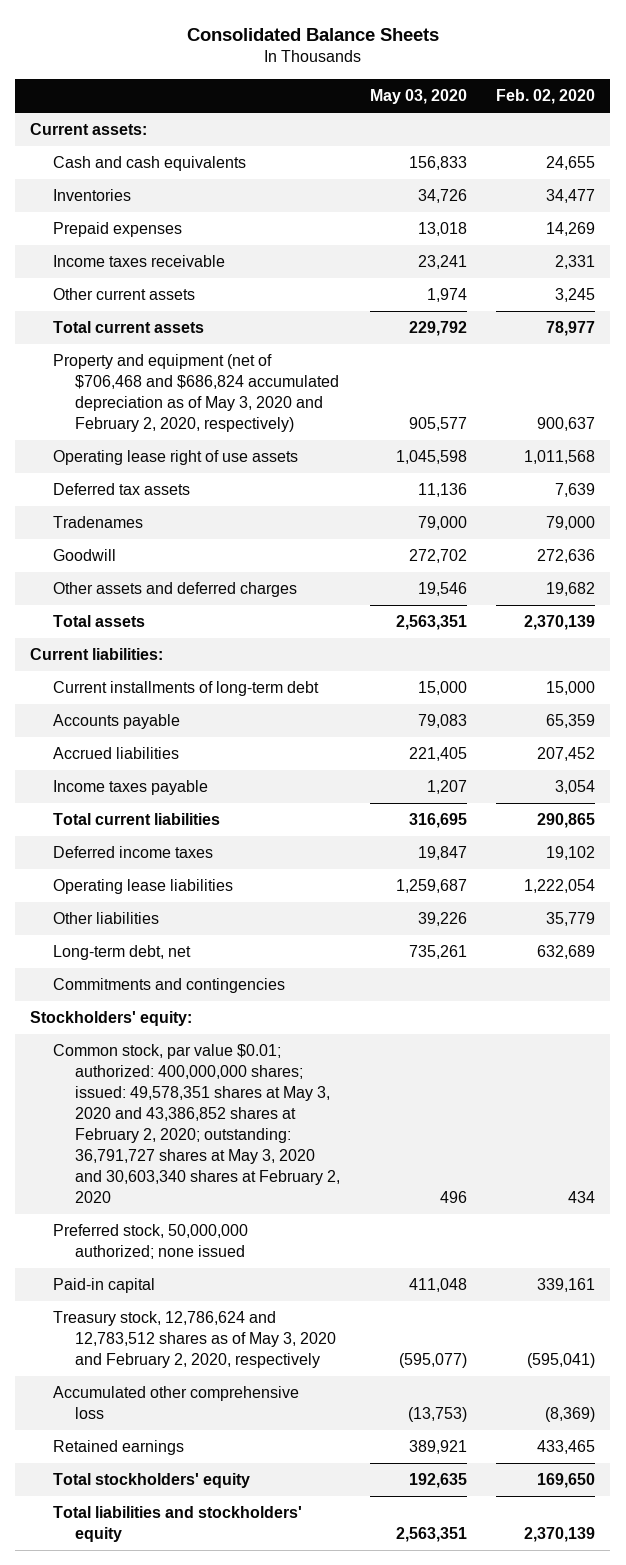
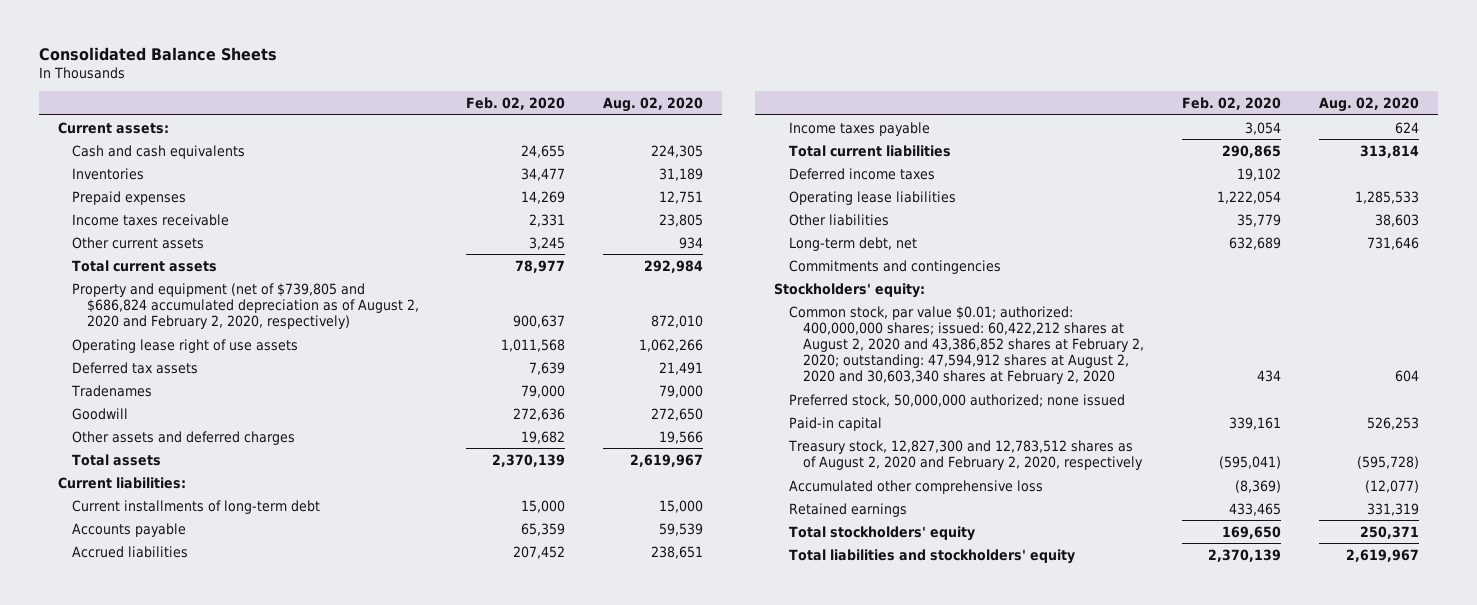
[369,88,467,104] May 03, 2020 -> none
none -> [602,96,703,112] Aug. 02, 2020
[52,354,339,433] Property and equipment (net of $706,468 and $686,824 accumulated depreciation as of May 3, 2020 and February 2, 2020, respectively) -> [72,282,420,330] Property and equipment (net of $739,805 and $686,824 accumulated depreciation as of August 2, 2020 and February 2, 2020, respectively)
[52,1044,340,1204] Common stock, par value $0.01; authorized: 400,000,000 shares; issued: 49,578,351 shares at May 3, 2020 and 43,386,852 shares at February 2, 2020; outstanding: 36,791,727 shares at May 3, 2020 and 30,603,340 shares at February 2, 2020 -> [788,305,1145,385] Common stock, par value $0.01; authorized: 400,000,000 shares; issued: 60,422,212 shares at August 2, 2020 and 43,386,852 shares at February 2, 2020; outstanding: 47,594,912 shares at August 2, 2020 and 30,603,340 shares at February 2, 2020
[52,1311,336,1369] Treasury stock, 12,786,624 and 12,783,512 shares as of May 3, 2020 and February 2, 2020, respectively -> [787,439,1144,470] Treasury stock, 12,827,300 and 12,783,512 shares as of August 2, 2020 and February 2, 2020, respectively

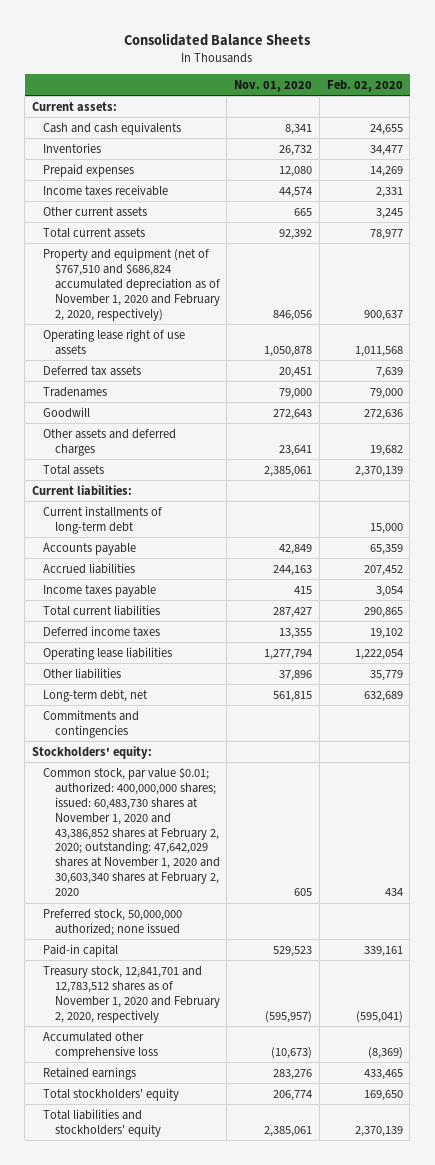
[602,96,703,112] Aug. 02, 2020 -> none
none -> [234,80,313,93] Nov. 01, 2020
[72,282,420,330] Property and equipment (net of $739,805 and $686,824 accumulated depreciation as of August 2, 2020 and February 2, 2020, respectively) -> [43,247,220,321] Property and equipment (net of $767,510 and $686,824 accumulated depreciation as of November 1, 2020 and February 2, 2020, respectively)
[788,305,1145,385] Common stock, par value $0.01; authorized: 400,000,000 shares; issued: 60,422,212 shares at August 2, 2020 and 43,386,852 shares at February 2, 2020; outstanding: 47,594,912 shares at August 2, 2020 and 30,603,340 shares at February 2, 2020 -> [43,766,220,897] Common stock, par value $0.01; authorized: 400,000,000 shares; issued: 60,483,730 shares at November 1, 2020 and 43,386,852 shares at February 2, 2020; outstanding: 47,642,029 shares at November 1, 2020 and 30,603,340 shares at February 2, 2020
[787,439,1144,470] Treasury stock, 12,827,300 and 12,783,512 shares as of August 2, 2020 and February 2, 2020, respectively -> [43,965,220,1023] Treasury stock, 12,841,701 and 12,783,512 shares as of November 1, 2020 and February 2, 2020, respectively

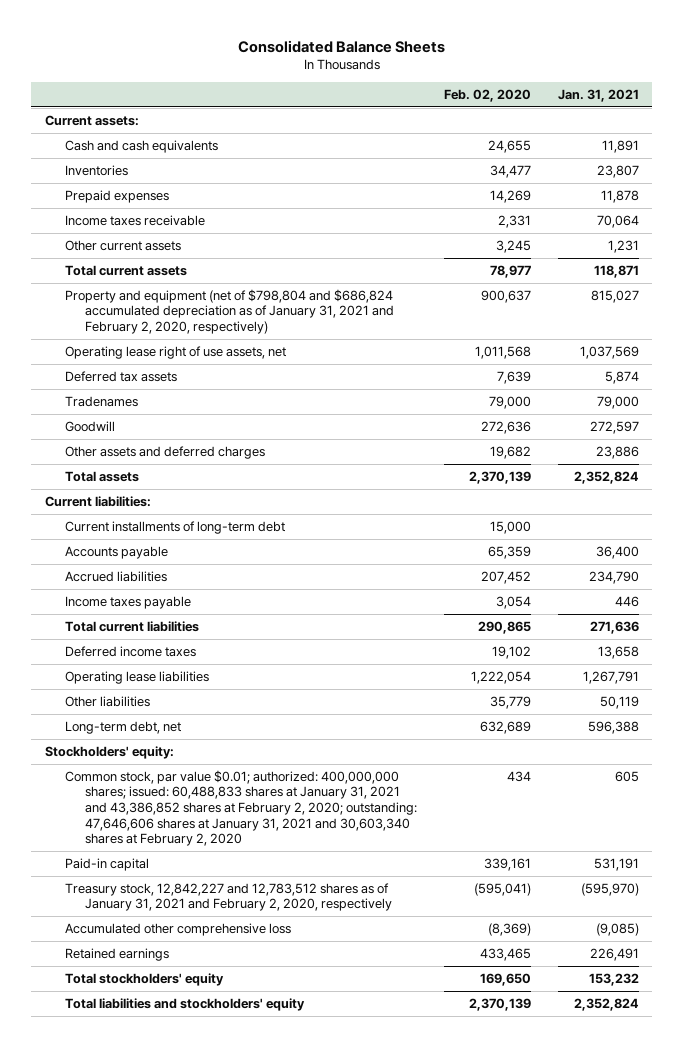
[234,80,313,93] Nov. 01, 2020 -> none
none -> [558,89,640,103] Jan. 31, 2021
[43,247,220,321] Property and equipment (net of $767,510 and $686,824 accumulated depreciation as of November 1, 2020 and February 2, 2020, respectively) -> [65,288,395,335] Property and equipment (net of $798,804 and $686,824 accumulated depreciation as of January 31, 2021 and February 2, 2020, respectively)
[43,328,186,355] Operating lease right of use assets -> [65,345,287,359] Operating lease right of use assets, net
[43,709,140,738] Commitments and contingencies -> none
[43,908,183,936] Preferred stock, 50,000,000 authorized; none issued -> none
[43,766,220,897] Common stock, par value $0.01; authorized: 400,000,000 shares; issued: 60,483,730 shares at November 1, 2020 and 43,386,852 shares at February 2, 2020; outstanding: 47,642,029 shares at November 1, 2020 and 30,603,340 shares at February 2, 2020 -> [65,769,418,847] Common stock, par value $0.01; authorized: 400,000,000 shares; issued: 60,488,833 shares at January 31, 2021 and 43,386,852 shares at February 2, 2020; outstanding: 47,646,606 shares at January 31, 2021 and 30,603,340 shares at February 2, 2020
[43,965,220,1023] Treasury stock, 12,841,701 and 12,783,512 shares as of November 1, 2020 and February 2, 2020, respectively -> [65,882,393,912] Treasury stock, 12,842,227 and 12,783,512 shares as of January 31, 2021 and February 2, 2020, respectively

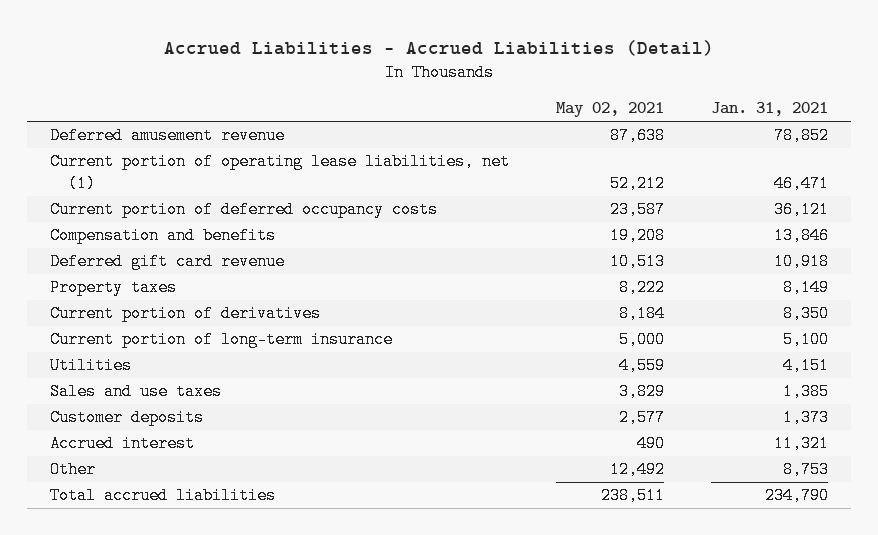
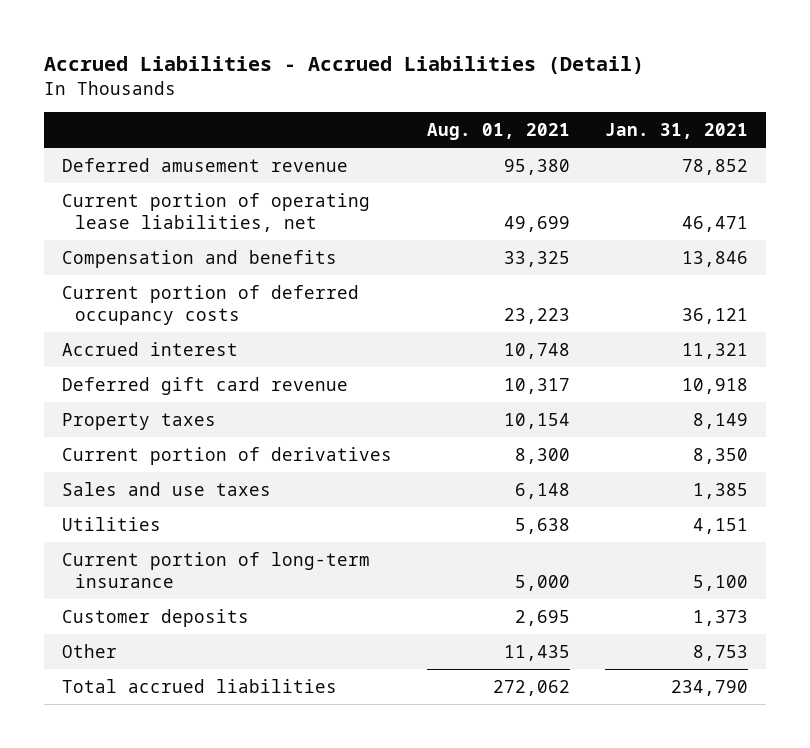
[556,102,665,118] May 02, 2021 -> none
none -> [426,123,570,141] Aug. 01, 2021
[50,153,511,193] Current portion of operating lease liabilities, net (1) -> [61,192,370,232] Current portion of operating lease liabilities, net
[50,201,439,219] Current portion of deferred occupancy costs -> [61,284,359,325] Current portion of deferred occupancy costs
[50,435,196,453] Accrued interest -> [61,341,238,356] Accrued interest
[50,357,133,375] Utilities -> [61,516,161,531] Utilities
[50,331,394,349] Current portion of long-term insurance -> [61,551,370,588] Current portion of long-term insurance

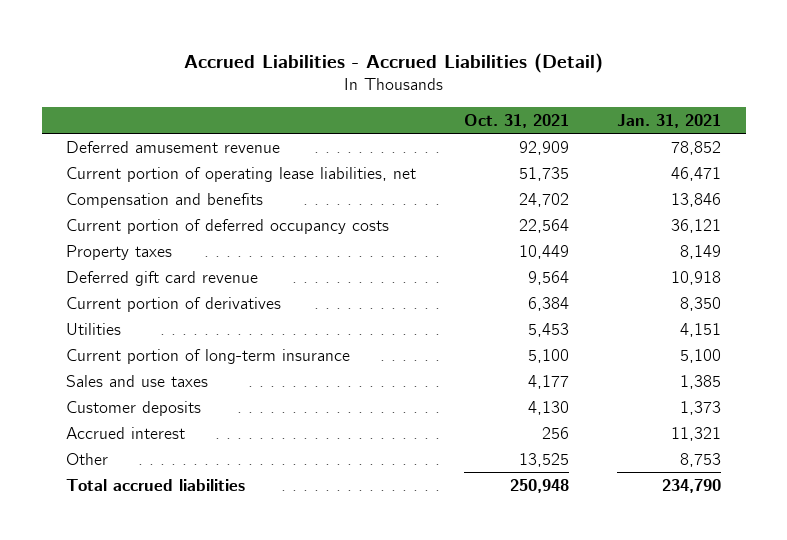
[426,123,570,141] Aug. 01, 2021 -> none
none -> [464,113,570,128] Oct. 31, 2021
[61,376,348,395] Deferred gift card revenue -> [65,270,258,286] Deferred gift card revenue
[61,481,271,496] Sales and use taxes -> [65,374,208,387] Sales and use taxes
[61,341,238,356] Accrued interest -> [65,426,185,439] Accrued interest

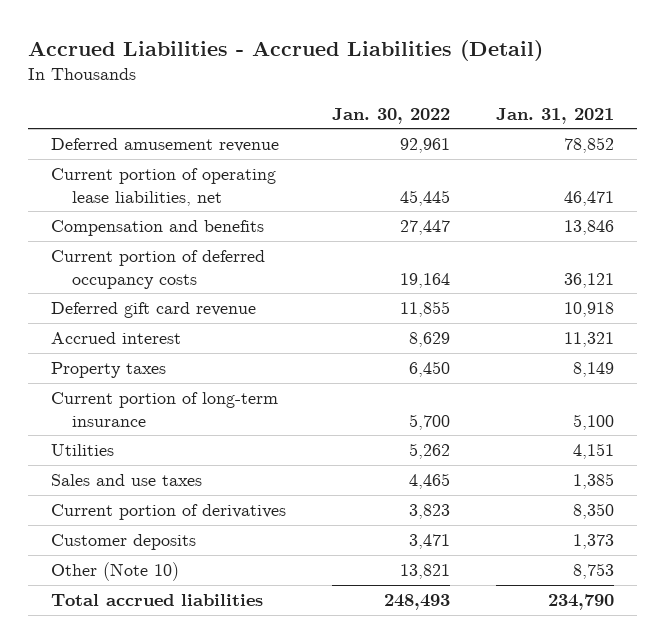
[464,113,570,128] Oct. 31, 2021 -> none
none -> [332,107,451,124] Jan. 30, 2022
[65,426,185,439] Accrued interest -> [50,332,181,345] Accrued interest
[65,244,172,260] Property taxes -> [50,362,166,379] Property taxes
[65,322,121,335] Utilities -> [50,444,114,457] Utilities
[65,296,281,312] Current portion of derivatives -> [50,504,286,521] Current portion of derivatives
[65,452,108,465] Other -> [50,562,179,582] Other (Note 10)

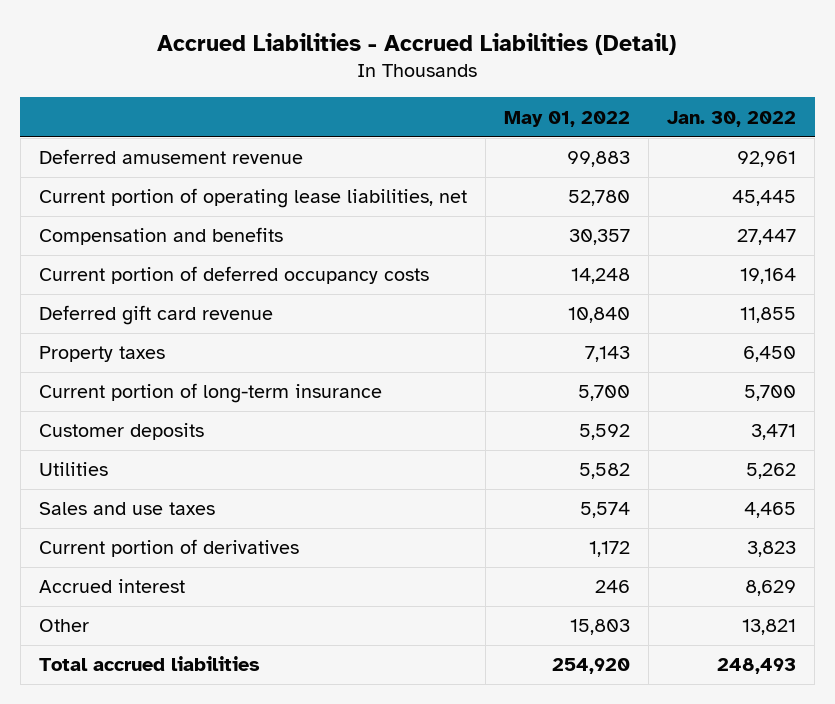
[496,107,615,124] Jan. 31, 2021 -> none
none -> [503,110,630,127] May 01, 2022
[50,534,196,551] Customer deposits -> [38,423,204,441] Customer deposits
[50,332,181,345] Accrued interest -> [38,579,185,594] Accrued interest
[50,562,179,582] Other (Note 10) -> [38,619,89,633] Other

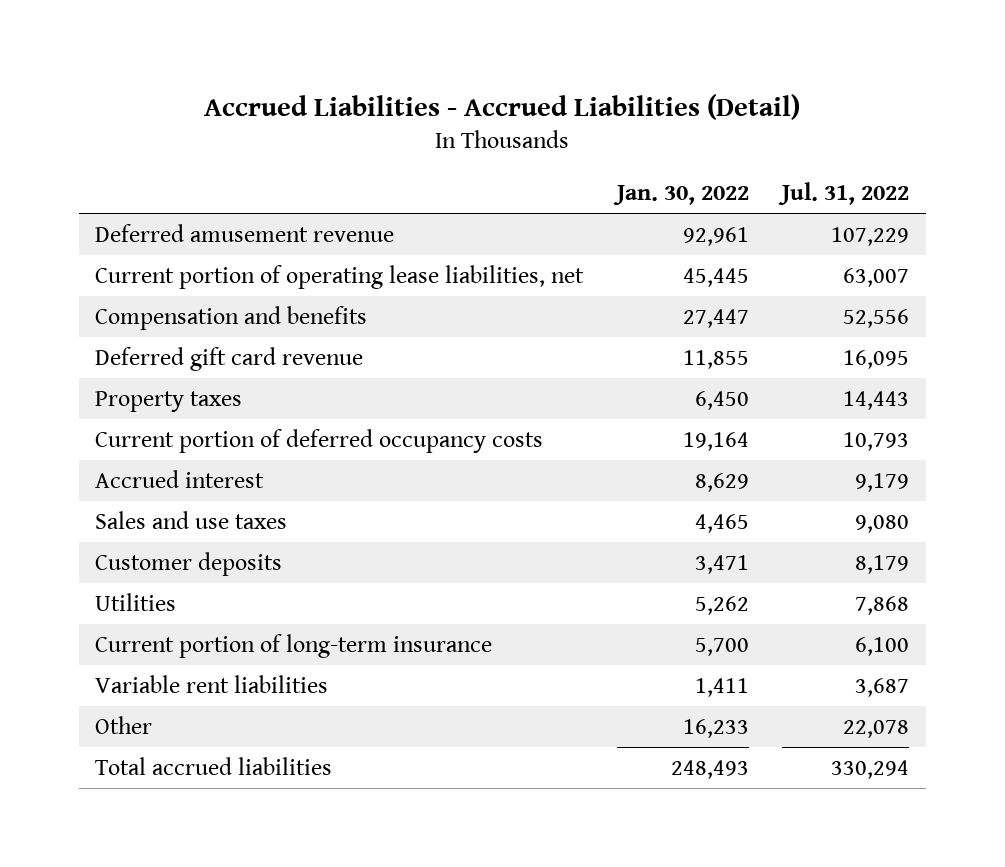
[503,110,630,127] May 01, 2022 -> none
none -> [778,181,910,205] Jul. 31, 2022
[38,266,429,285] Current portion of deferred occupancy costs -> [95,429,544,454] Current portion of deferred occupancy costs
[38,579,185,594] Accrued interest -> [95,470,265,489] Accrued interest
[38,502,215,516] Sales and use taxes -> [95,511,288,530] Sales and use taxes
[38,539,299,558] Current portion of derivatives -> none
[38,383,382,404] Current portion of long-term insurance -> [95,634,493,659] Current portion of long-term insurance
none -> [95,675,329,694] Variable rent liabilities
[742,619,797,636] 13,821 -> [682,719,749,739] 16,233

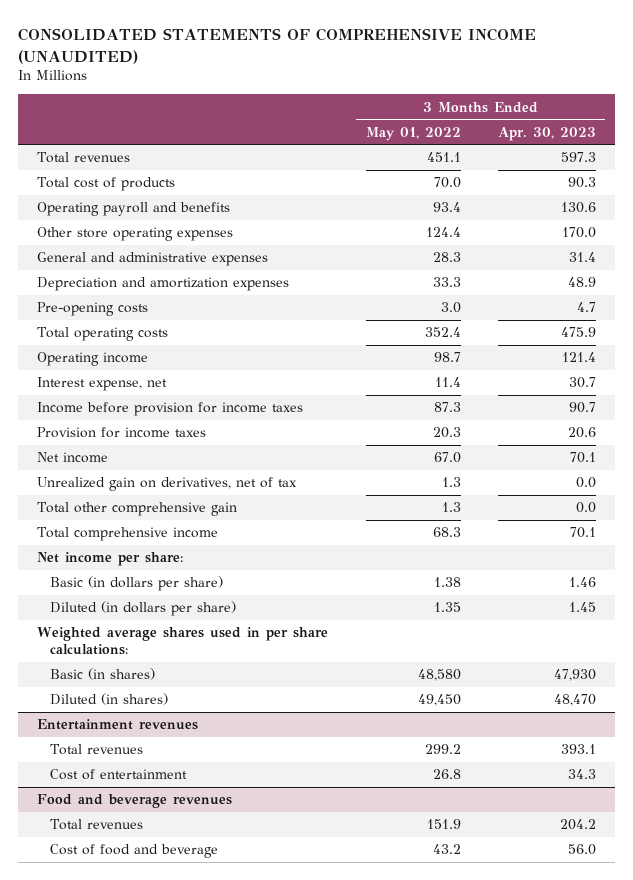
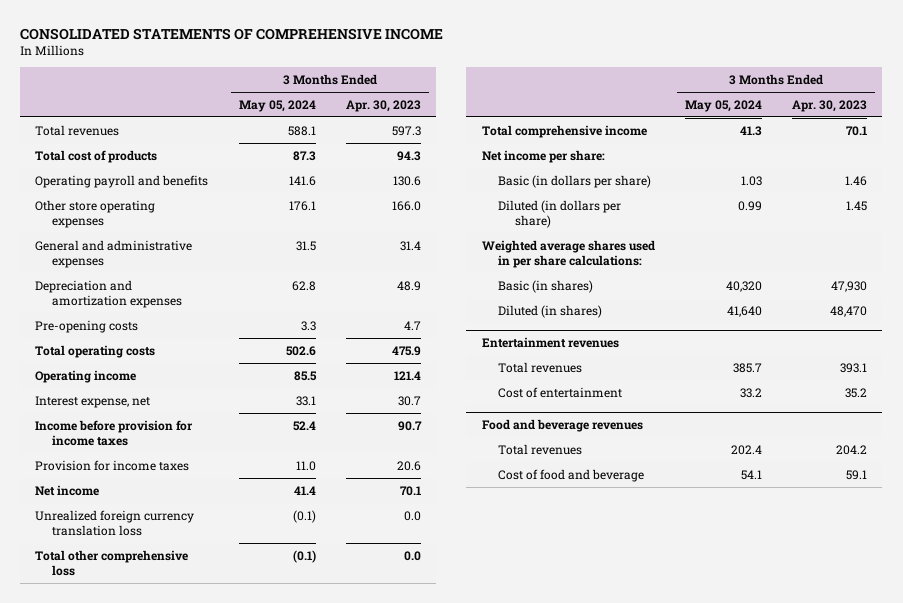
[18,27,537,64] CONSOLIDATED STATEMENTS OF COMPREHENSIVE INCOME (UNAUDITED) -> [20,28,444,41] CONSOLIDATED STATEMENTS OF COMPREHENSIVE INCOME
[365,126,461,141] May 01, 2022 -> none
none -> [238,99,316,112] May 05, 2024
[568,177,597,189] 90.3 -> [397,150,422,161] 94.3
[562,227,597,239] 170.0 -> [392,200,422,211] 166.0
[37,477,298,492] Unrealized gain on derivatives, net of tax -> none
none -> [35,509,195,537] Unrealized foreign currency translation loss
[37,502,238,517] Total other comprehensive gain -> [35,549,189,577] Total other comprehensive loss
[568,769,597,780] 34.3 -> [845,387,868,398] 35.2
[568,844,597,856] 56.0 -> [846,469,868,480] 59.1

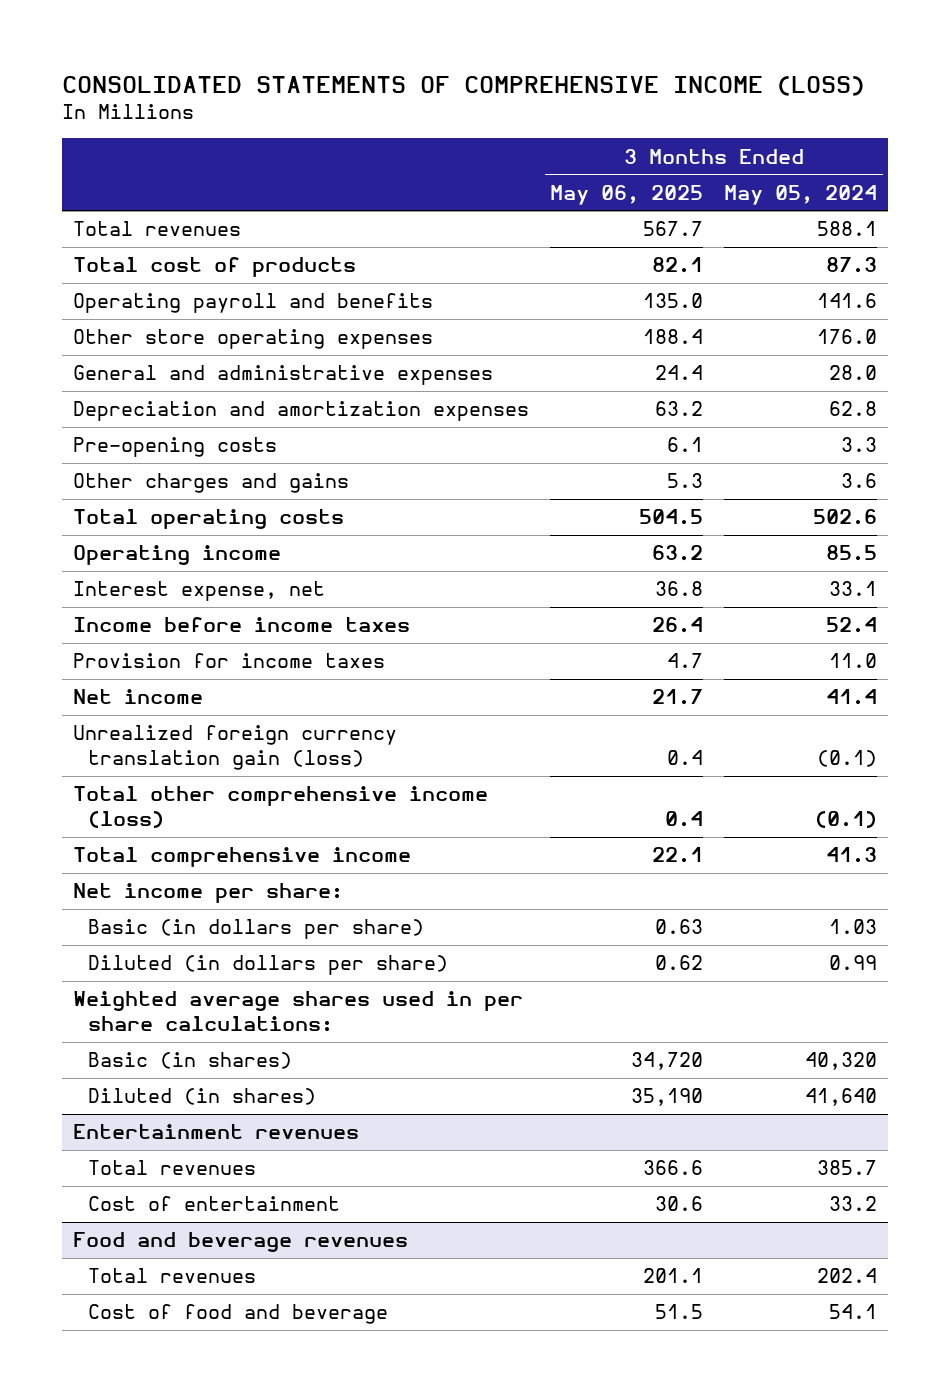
[20,28,444,41] CONSOLIDATED STATEMENTS OF COMPREHENSIVE INCOME -> [62,75,866,96] CONSOLIDATED STATEMENTS OF COMPREHENSIVE INCOME (LOSS)
[346,99,422,112] Apr. 30, 2023 -> none
none -> [550,184,704,205] May 06, 2025
[288,200,316,211] 176.1 -> [817,329,878,345] 176.0
[295,240,316,251] 31.5 -> [829,365,878,381] 28.0
none -> [73,473,350,494] Other charges and gains
[35,419,194,447] Income before provision for income taxes -> [73,617,411,633] Income before income taxes
[35,509,195,537] Unrealized foreign currency translation loss -> [73,725,398,771] Unrealized foreign currency translation gain (loss)
[35,549,189,577] Total other comprehensive loss -> [73,786,489,829] Total other comprehensive income (loss)

